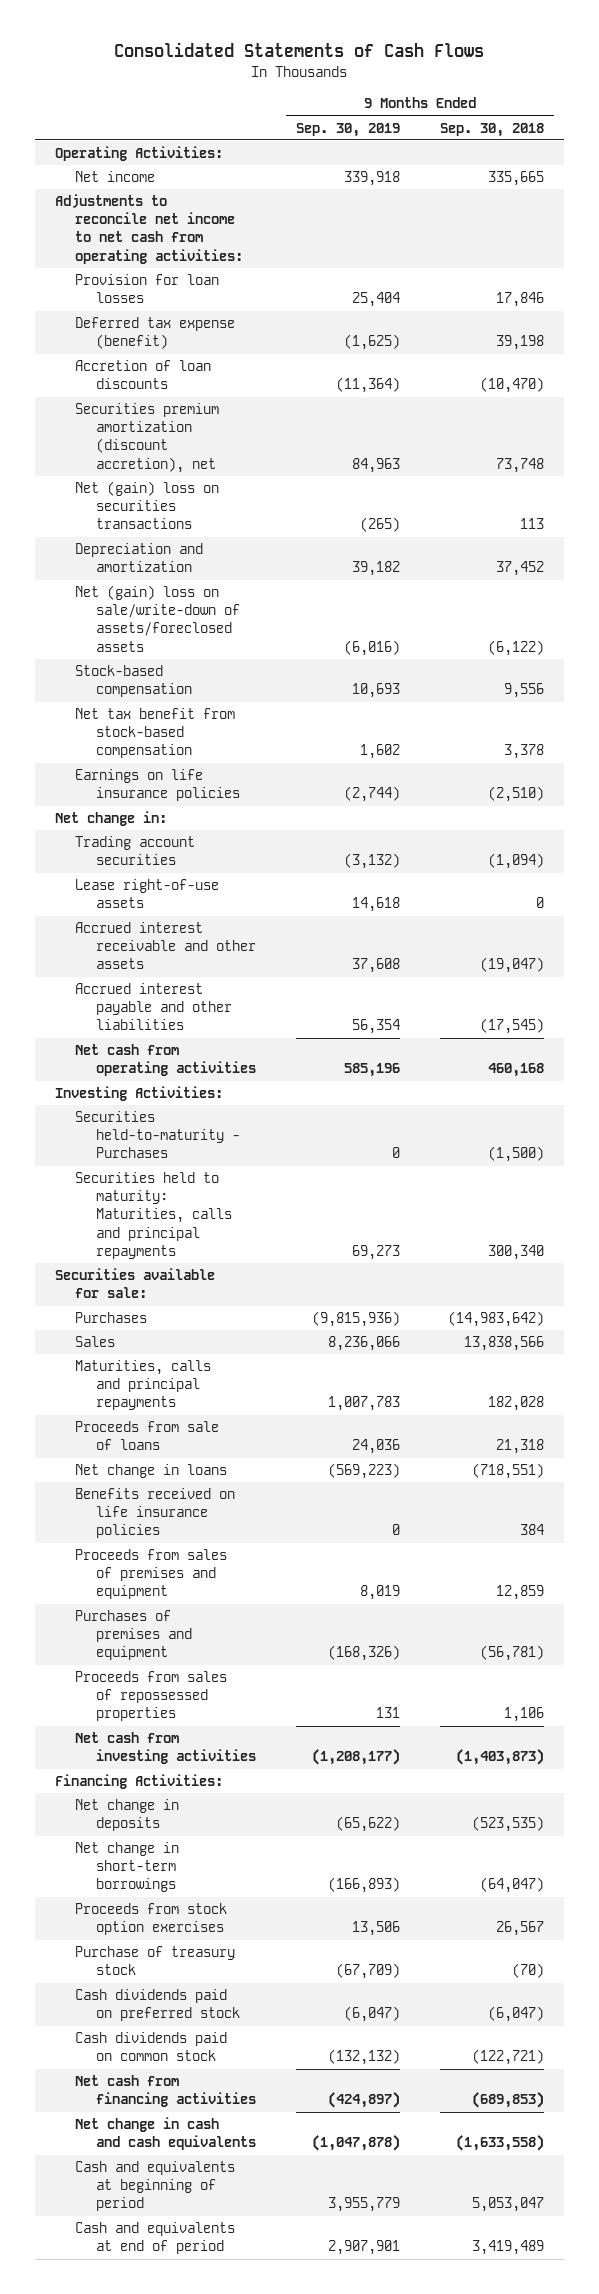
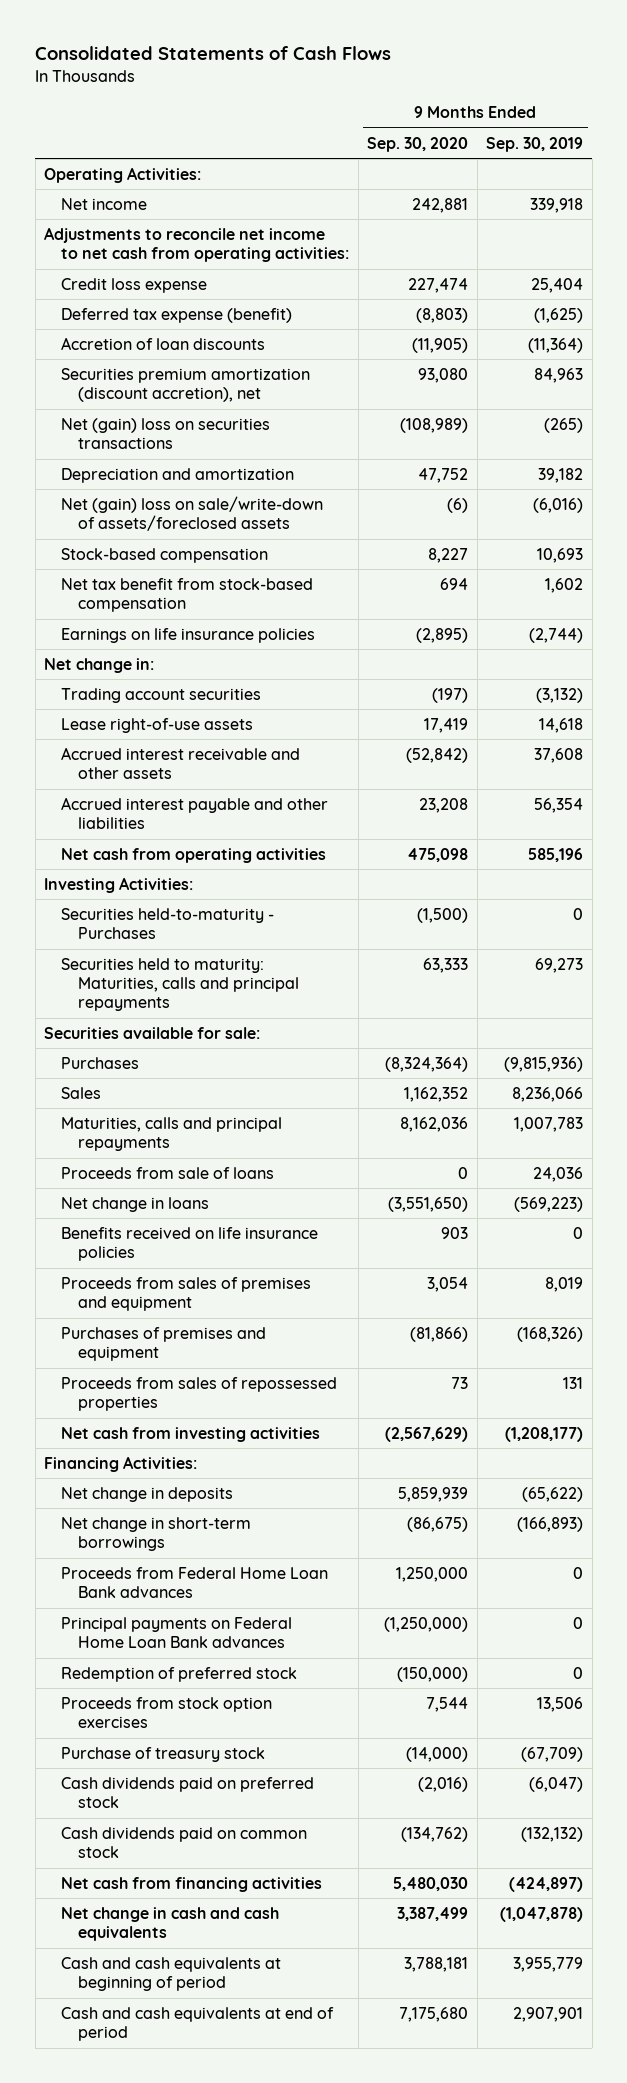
[439,122,544,137] Sep. 30, 2018 -> none
none -> [367,136,469,152] Sep. 30, 2020
[75,274,220,304] Provision for loan losses -> [61,277,208,293] Credit loss expense
none -> [61,1566,329,1599] Proceeds from Federal Home Loan Bank advances
none -> [61,1616,293,1649] Principal payments on Federal Home Loan Bank advances
none -> [61,1666,298,1682] Redemption of preferred stock
[75,2161,236,2212] Cash and equivalents at beginning of period -> [61,1956,282,1992] Cash and cash equivalents at beginning of period
[75,2222,236,2255] Cash and equivalents at end of period -> [61,2006,335,2042] Cash and cash equivalents at end of period

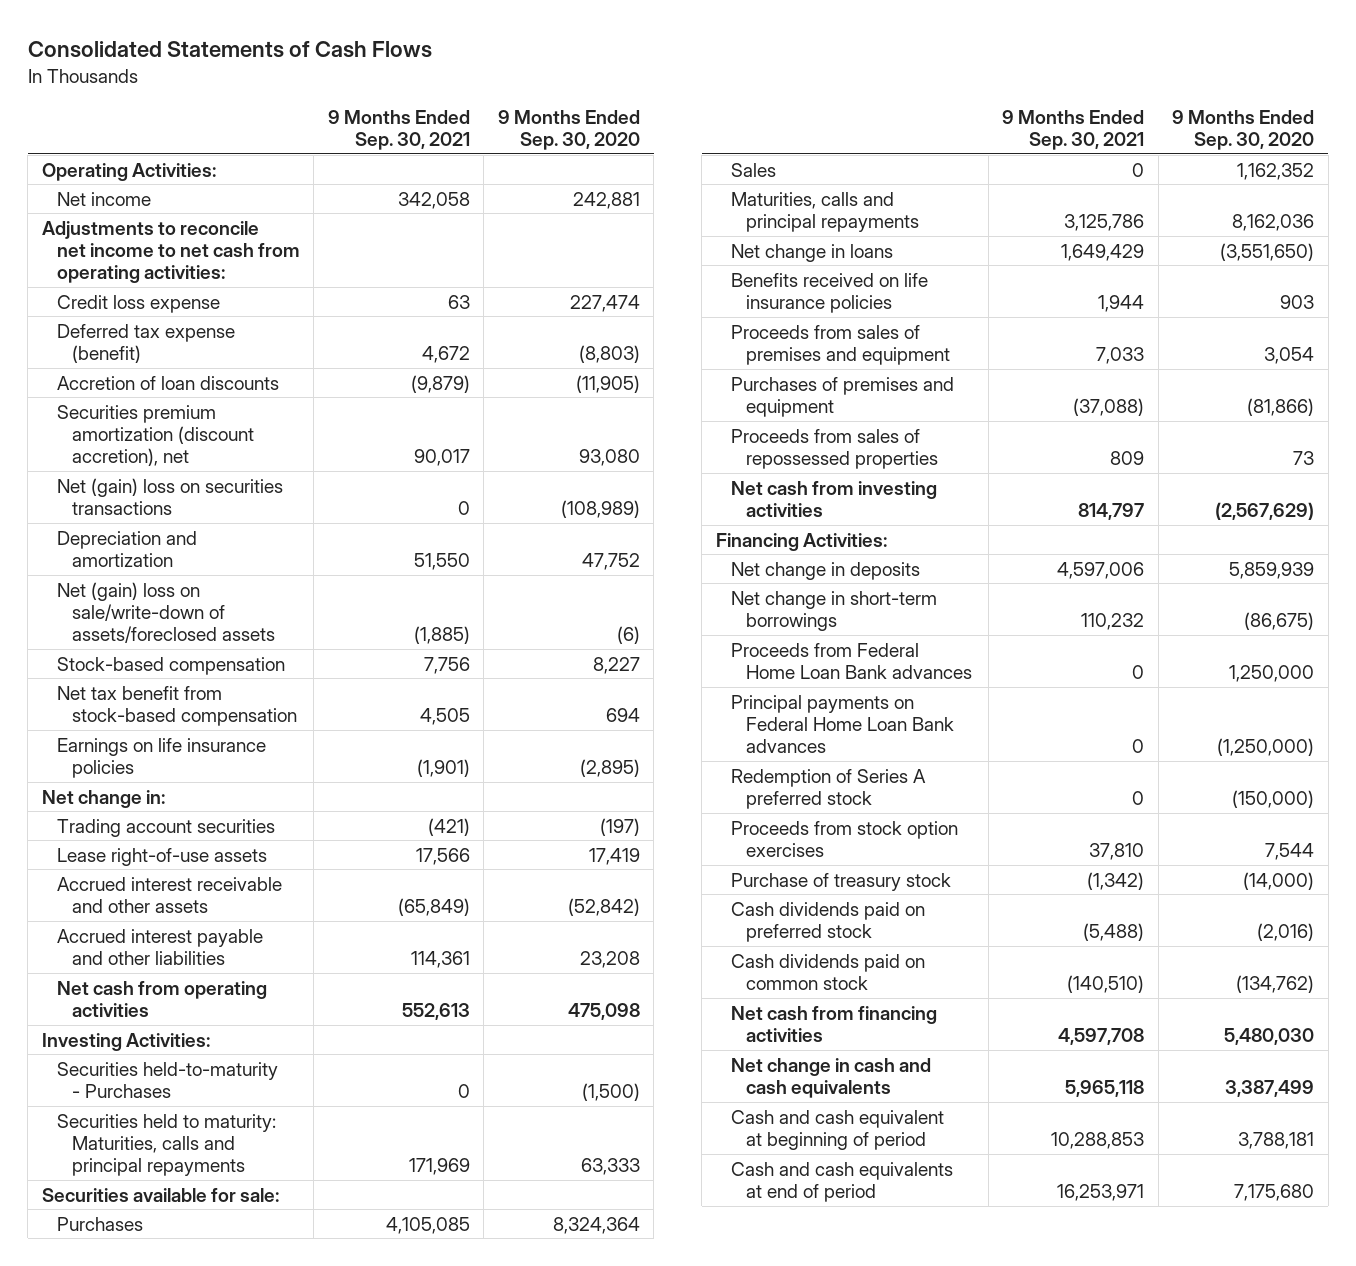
[486,136,584,152] Sep. 30, 2019 -> none
none -> [327,110,470,151] 9 Months Ended Sep. 30, 2021
[385,1056,469,1072] (8,324,364) -> [552,1216,640,1234] 8,324,364
[61,1166,275,1179] Proceeds from sale of loans -> none
[61,1666,298,1682] Redemption of preferred stock -> [731,768,927,809] Redemption of Series A preferred stock
[61,1956,282,1992] Cash and cash equivalents at beginning of period -> [731,1109,945,1150] Cash and cash equivalent at beginning of period

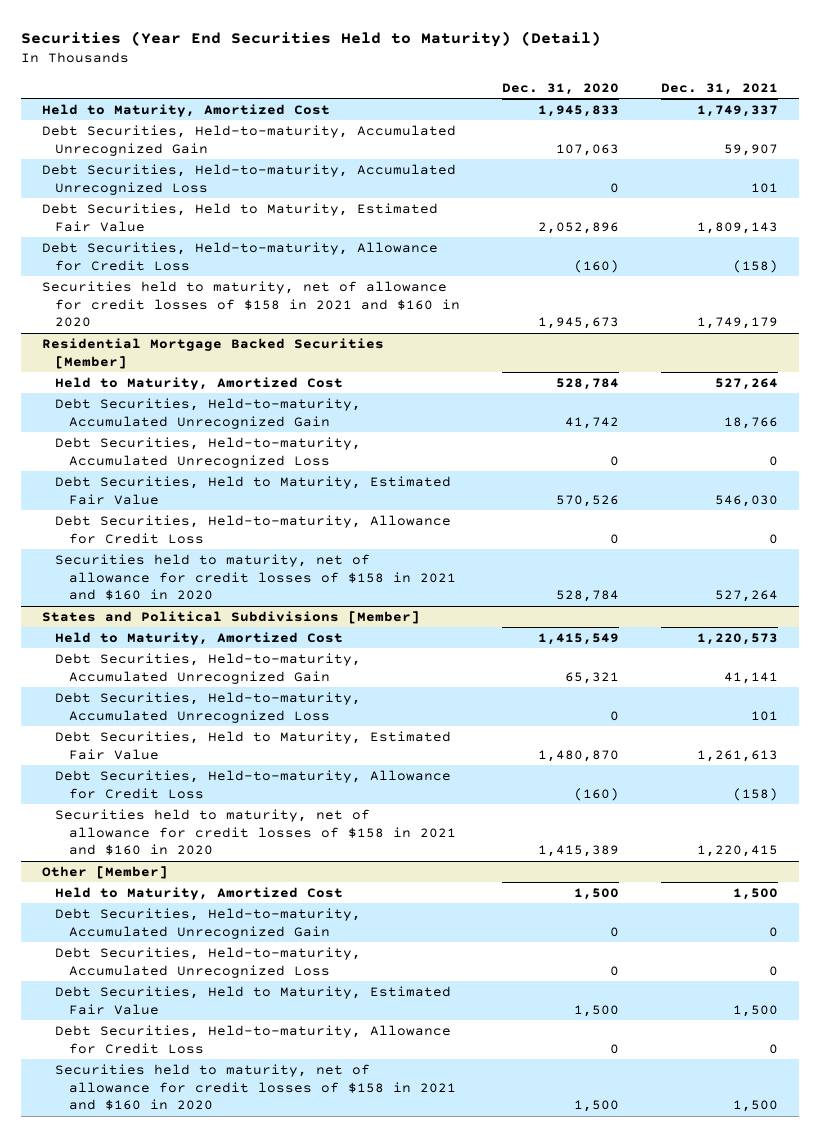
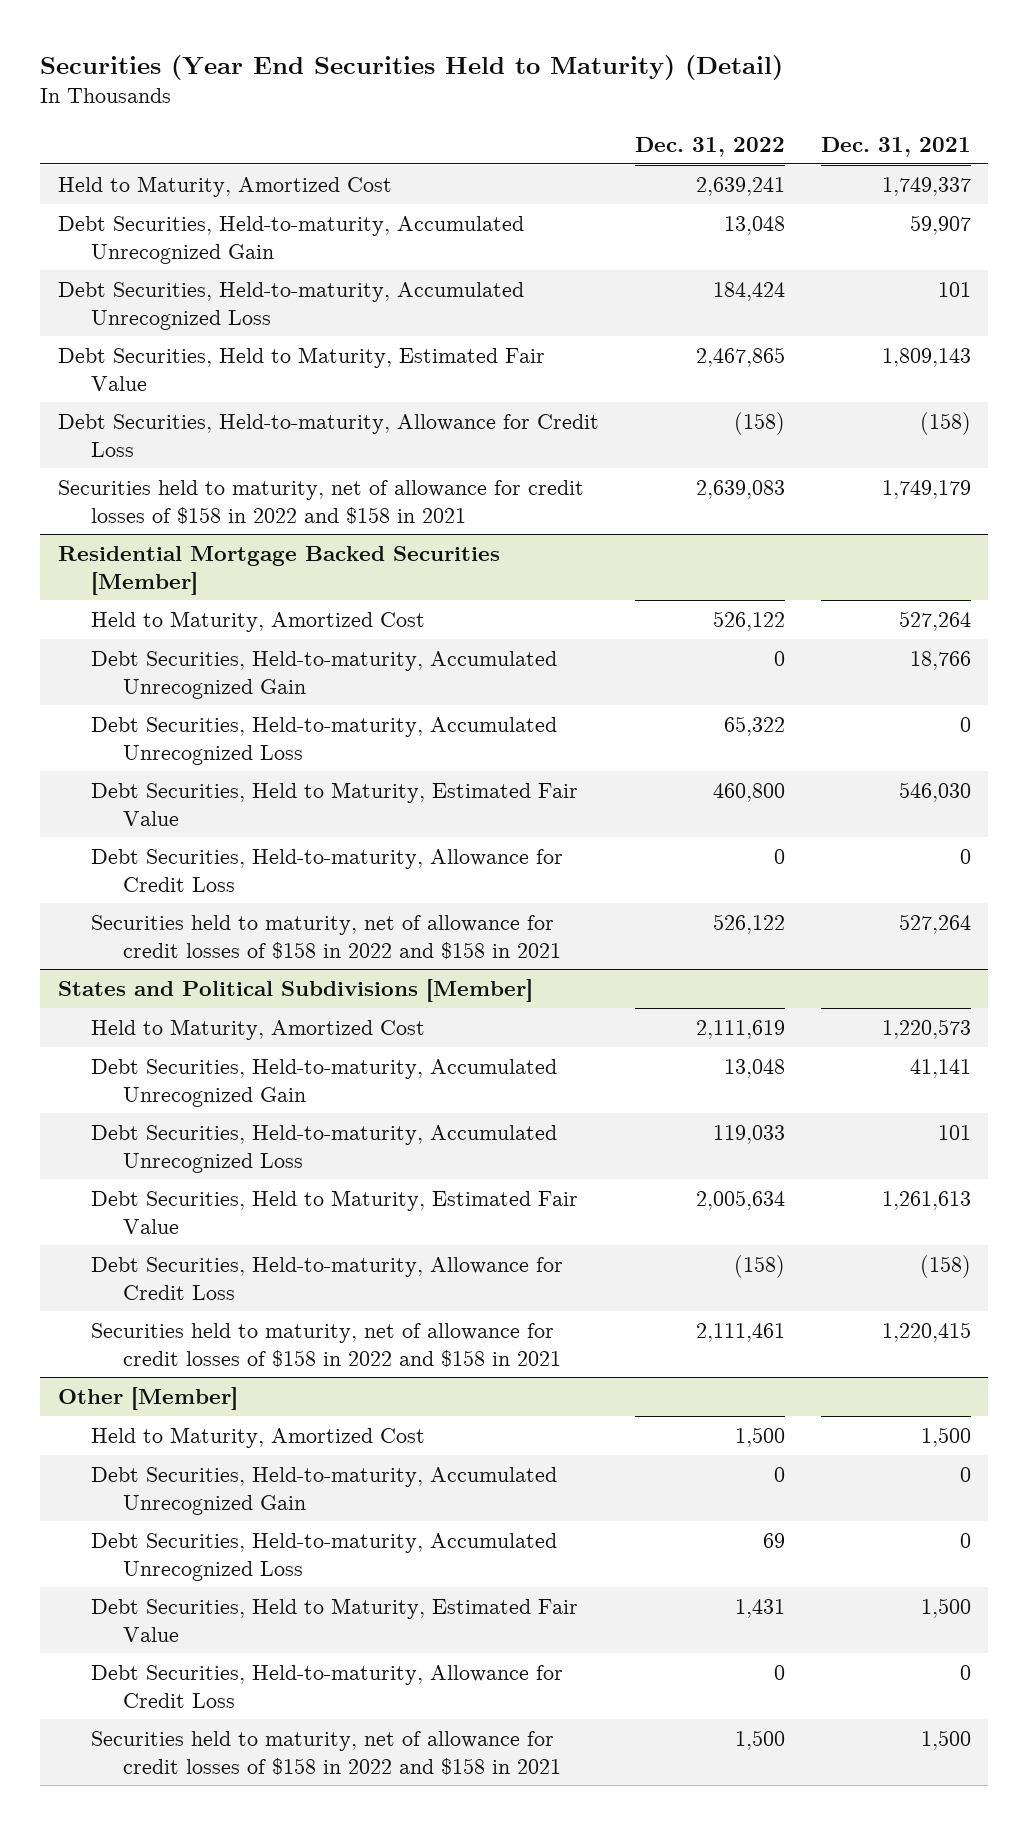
[501,82,619,95] Dec. 31, 2020 -> none
none -> [634,136,785,157] Dec. 31, 2022
[41,280,461,328] Securities held to maturity, net of allowance for credit losses of $158 in 2021 and $160 in 2020 -> [58,479,585,524] Securities held to maturity, net of allowance for credit losses of $158 in 2022 and $158 in 2021
[55,553,456,601] Securities held to maturity, net of allowance for credit losses of $158 in 2021 and $160 in 2020 -> [90,914,562,959] Securities held to maturity, net of allowance for credit losses of $158 in 2022 and $158 in 2021
[55,808,456,856] Securities held to maturity, net of allowance for credit losses of $158 in 2021 and $160 in 2020 -> [90,1322,562,1367] Securities held to maturity, net of allowance for credit losses of $158 in 2022 and $158 in 2021
[55,1063,456,1111] Securities held to maturity, net of allowance for credit losses of $158 in 2021 and $160 in 2020 -> [90,1730,562,1775] Securities held to maturity, net of allowance for credit losses of $158 in 2022 and $158 in 2021

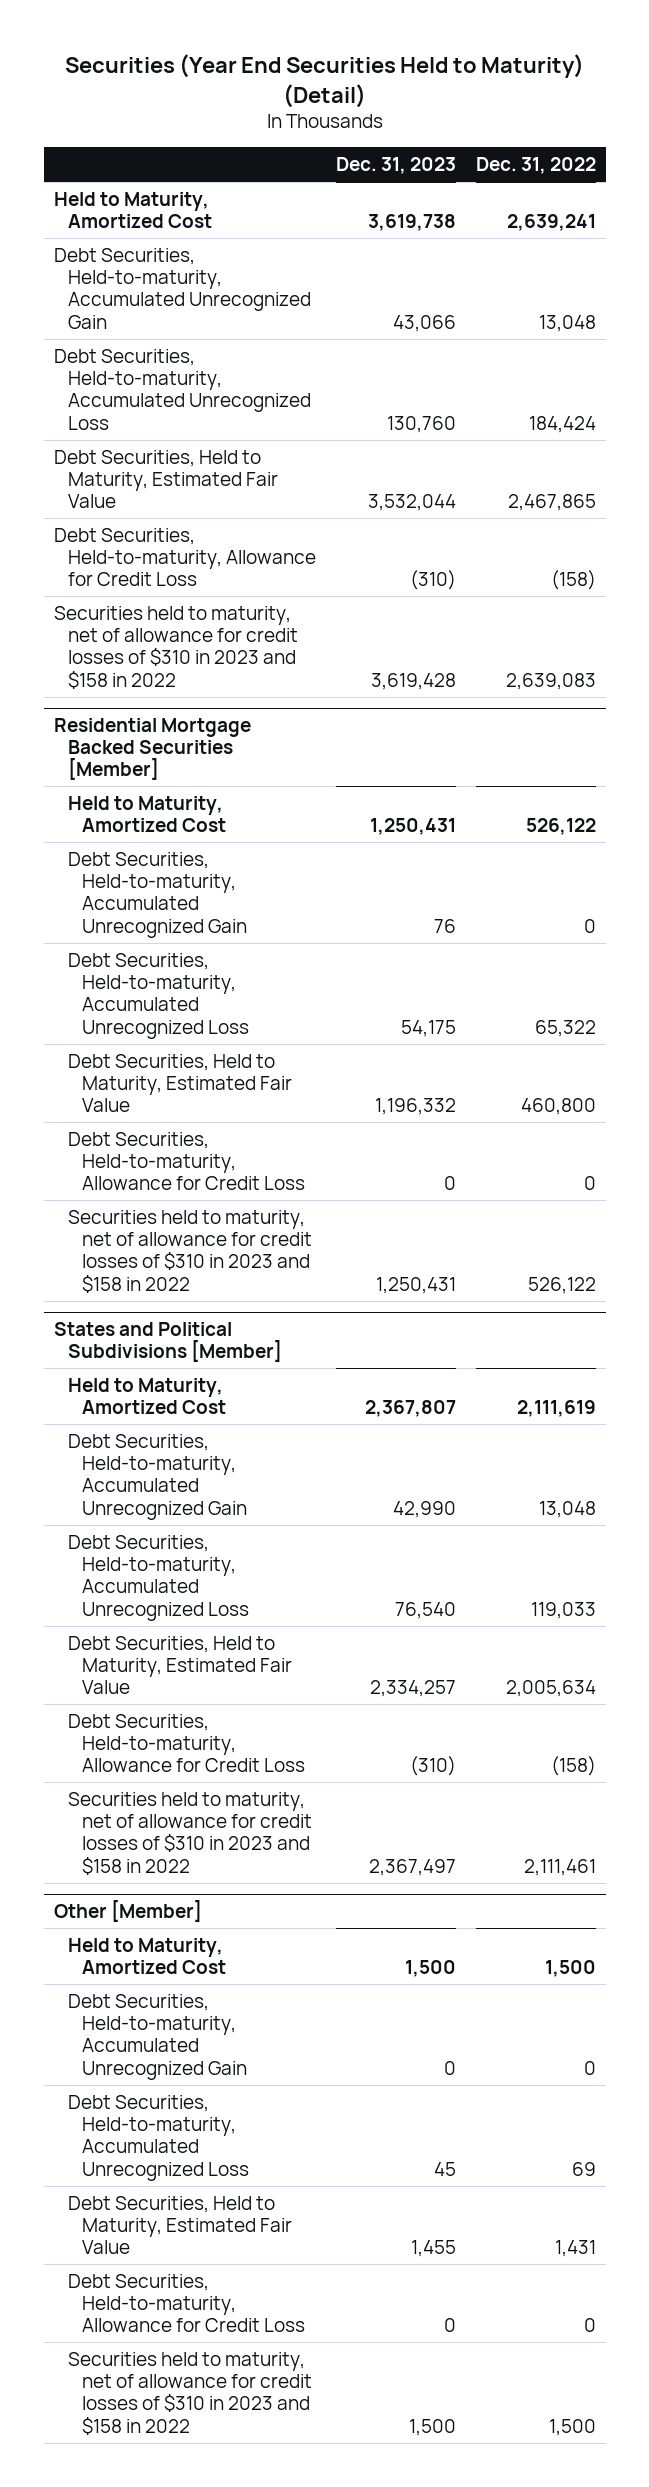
[820,136,971,157] Dec. 31, 2021 -> none
none -> [335,157,456,175] Dec. 31, 2023
[58,479,585,524] Securities held to maturity, net of allowance for credit losses of $158 in 2022 and $158 in 2021 -> [53,605,298,689] Securities held to maturity, net of allowance for credit losses of $310 in 2023 and $158 in 2022
[90,914,562,959] Securities held to maturity, net of allowance for credit losses of $158 in 2022 and $158 in 2021 -> [67,1209,313,1293] Securities held to maturity, net of allowance for credit losses of $310 in 2023 and $158 in 2022
[90,1322,562,1367] Securities held to maturity, net of allowance for credit losses of $158 in 2022 and $158 in 2021 -> [67,1791,313,1875] Securities held to maturity, net of allowance for credit losses of $310 in 2023 and $158 in 2022
[90,1730,562,1775] Securities held to maturity, net of allowance for credit losses of $158 in 2022 and $158 in 2021 -> [67,2351,313,2435] Securities held to maturity, net of allowance for credit losses of $310 in 2023 and $158 in 2022

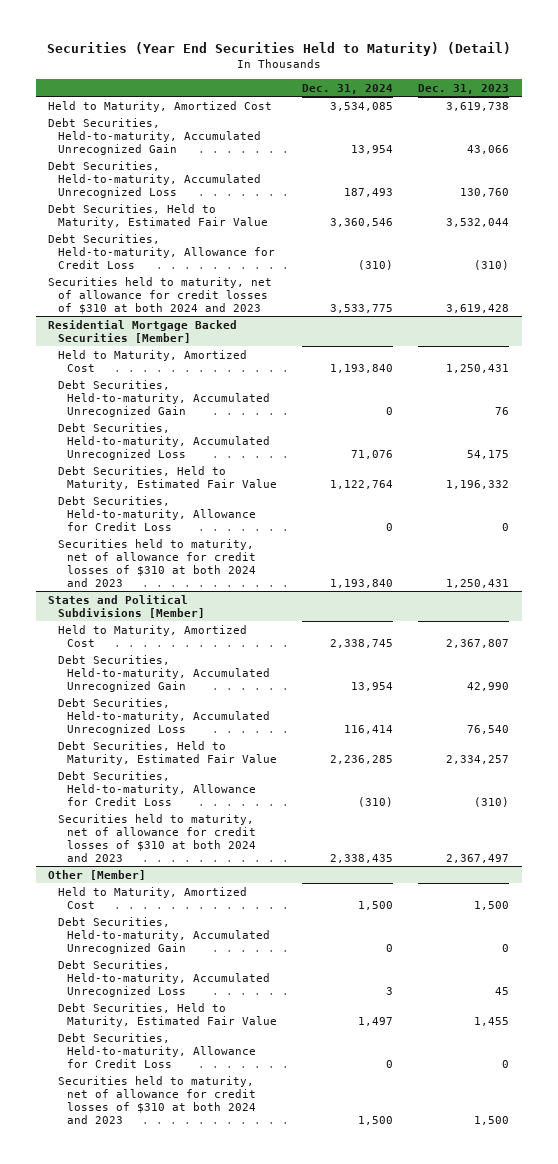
[475,157,596,175] Dec. 31, 2022 -> none
none -> [302,83,394,94] Dec. 31, 2024
[53,605,298,689] Securities held to maturity, net of allowance for credit losses of $310 in 2023 and $158 in 2022 -> [48,276,273,314] Securities held to maturity, net of allowance for credit losses of $310 at both 2024 and 2023
[67,1209,313,1293] Securities held to maturity, net of allowance for credit losses of $310 in 2023 and $158 in 2022 -> [57,538,256,587] Securities held to maturity, net of allowance for credit losses of $310 at both 2024 and 2023
[67,1791,313,1875] Securities held to maturity, net of allowance for credit losses of $310 in 2023 and $158 in 2022 -> [57,813,256,862] Securities held to maturity, net of allowance for credit losses of $310 at both 2024 and 2023
[67,2351,313,2435] Securities held to maturity, net of allowance for credit losses of $310 in 2023 and $158 in 2022 -> [57,1075,256,1124] Securities held to maturity, net of allowance for credit losses of $310 at both 2024 and 2023

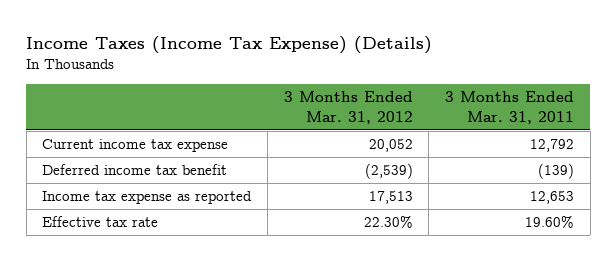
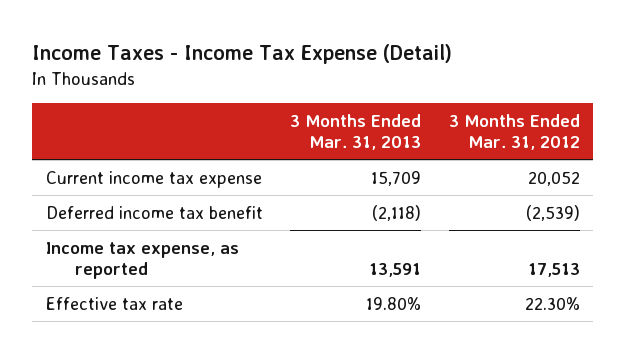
[26,36,433,55] Income Taxes (Income Tax Expense) (Details) -> [32,44,453,65] Income Taxes - Income Tax Expense (Detail)
[445,91,575,124] 3 Months Ended Mar. 31, 2011 -> none
none -> [290,113,422,151] 3 Months Ended Mar. 31, 2013
[42,191,253,205] Income tax expense as reported -> [45,241,239,280] Income tax expense, as reported

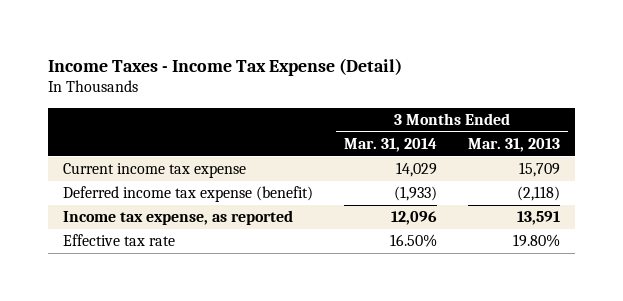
[448,113,580,151] 3 Months Ended Mar. 31, 2012 -> none
none -> [344,137,438,152] Mar. 31, 2014
[45,205,263,219] Deferred income tax benefit -> [63,186,314,203] Deferred income tax expense (benefit)

